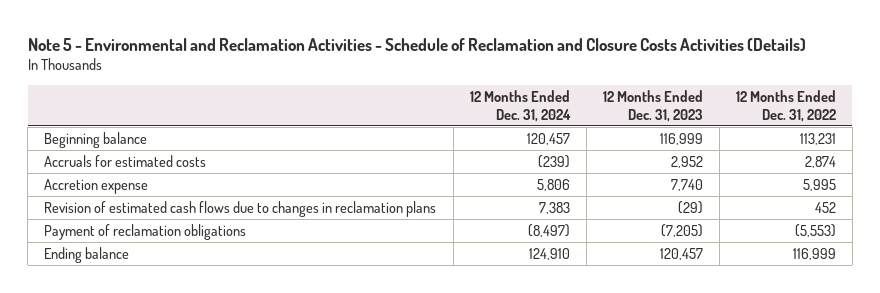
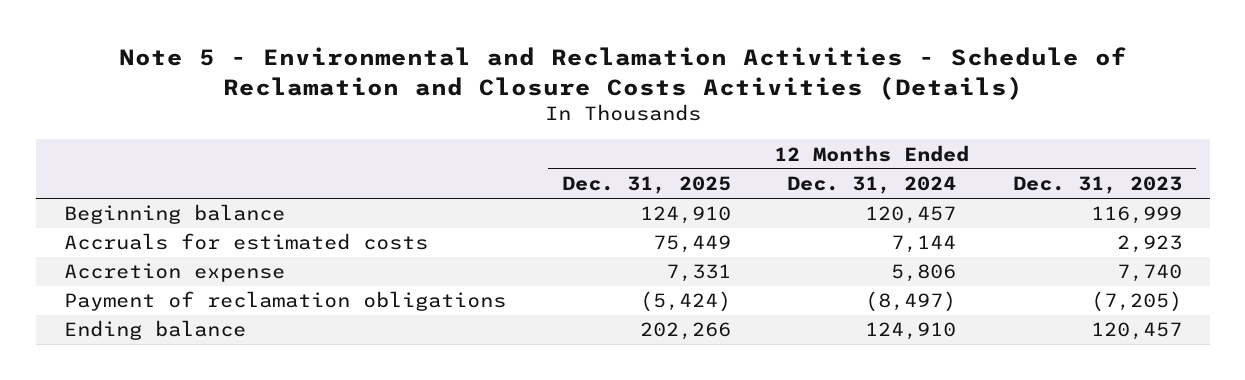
[735,90,836,122] 12 Months Ended Dec. 31, 2022 -> none
none -> [562,176,732,195] Dec. 31, 2025
[537,154,570,168] (239) -> [891,235,957,254] 7,144
[670,155,703,168] 2,952 -> [1116,235,1182,254] 2,923
[44,200,437,217] Revision of estimated cash flows due to changes in reclamation plans -> none

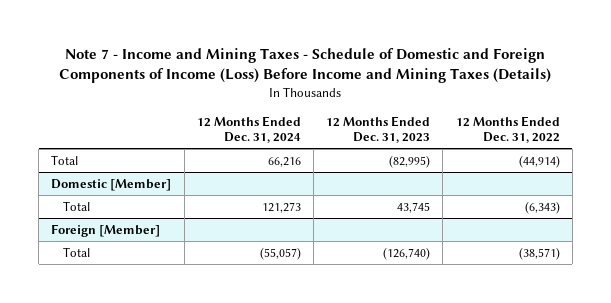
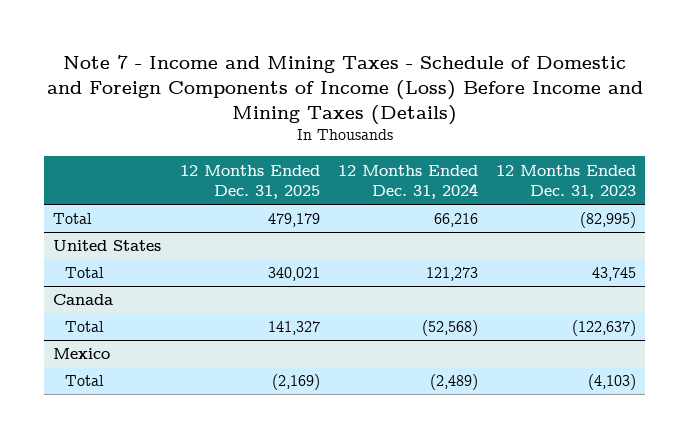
[455,115,560,144] 12 Months Ended Dec. 31, 2022 -> none
none -> [179,164,320,200] 12 Months Ended Dec. 31, 2025
[51,178,172,191] Domestic [Member] -> [53,240,162,252] United States
[51,223,161,237] Foreign [Member] -> [53,294,114,306] Canada
[259,246,301,260] (55,057) -> [421,320,478,337] (52,568)
[383,246,431,260] (126,740) -> [571,320,636,337] (122,637)
none -> [53,348,111,360] Mexico
none -> [65,375,105,387] Total

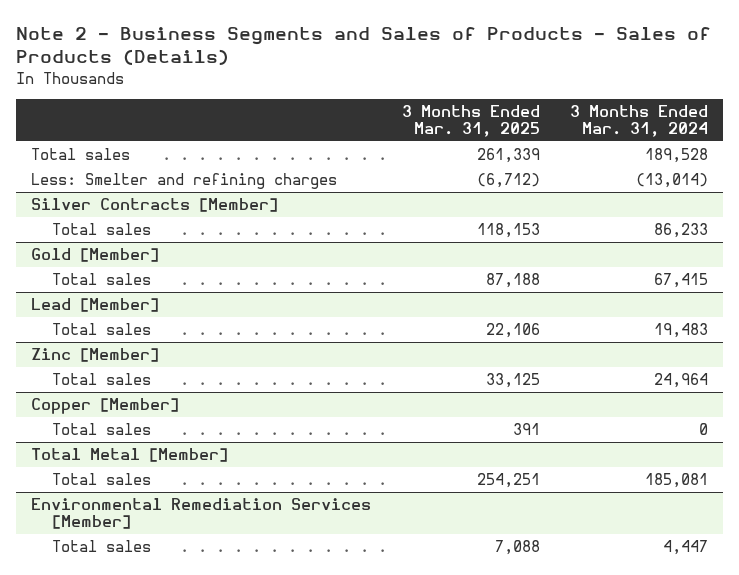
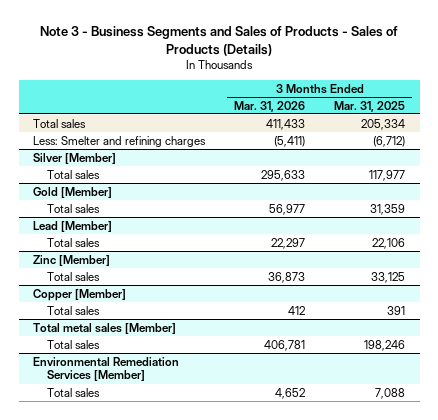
[16,26,712,66] Note 2 - Business Segments and Sales of Products - Sales of Products (Details) -> [40,26,399,56] Note 3 - Business Segments and Sales of Products - Sales of Products (Details)
[569,104,708,138] 3 Months Ended Mar. 31, 2024 -> none
none -> [234,100,306,112] Mar. 31, 2026
[476,148,540,164] 261,339 -> [361,118,406,130] 205,334
[31,198,279,213] Silver Contracts [Member] -> [33,152,117,164] Silver [Member]
[476,223,540,239] 118,153 -> [369,169,406,181] 117,977
[485,273,540,289] 87,188 -> [370,203,406,215] 31,359
[31,448,229,463] Total Metal [Member] -> [33,322,177,334] Total metal sales [Member]
[476,473,540,489] 254,251 -> [364,339,406,351] 198,246

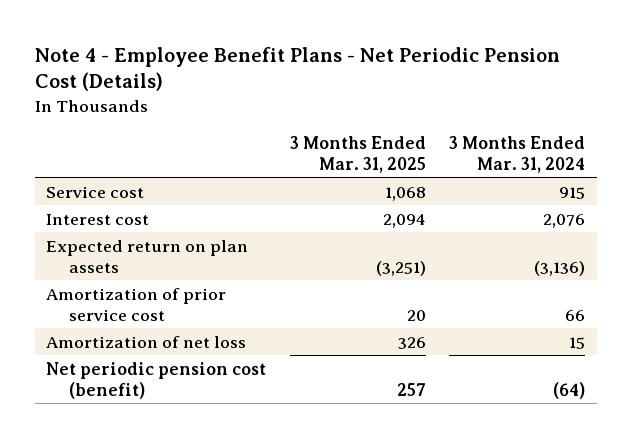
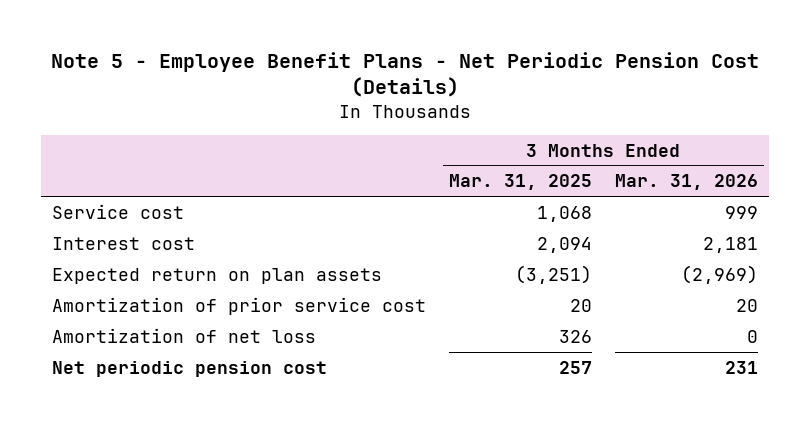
[34,46,560,92] Note 4 - Employee Benefit Plans - Net Periodic Pension Cost (Details) -> [51,51,760,98] Note 5 - Employee Benefit Plans - Net Periodic Pension Cost (Details)
[449,135,586,173] 3 Months Ended Mar. 31, 2024 -> none
none -> [614,174,758,191] Mar. 31, 2026
[46,361,267,399] Net periodic pension cost (benefit) -> [52,360,328,377] Net periodic pension cost

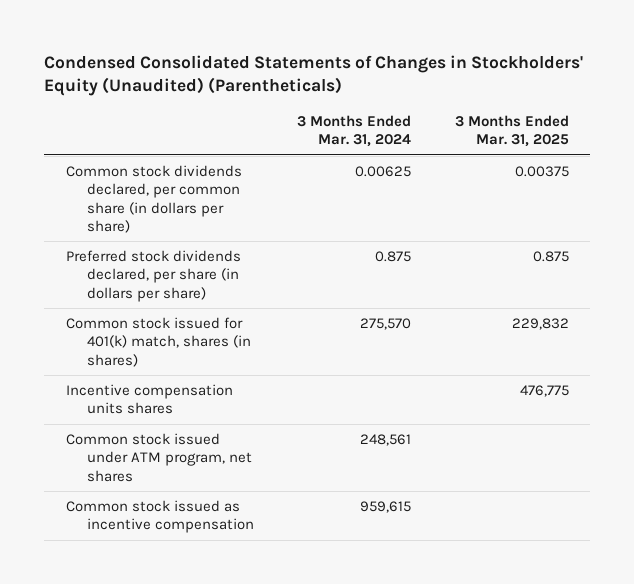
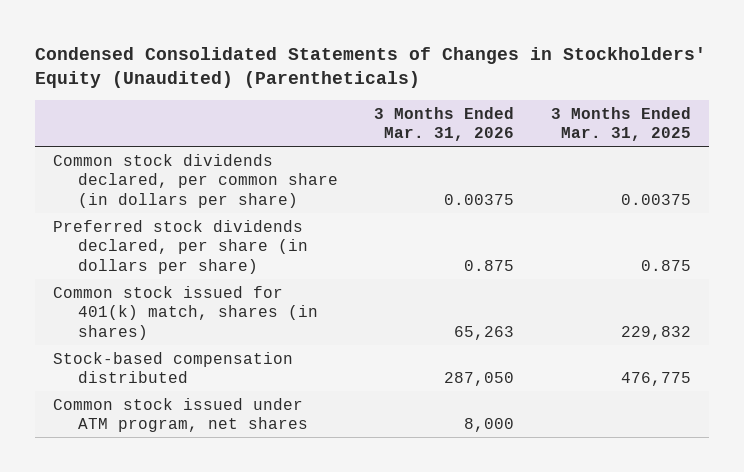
[297,114,412,148] 3 Months Ended Mar. 31, 2024 -> none
none -> [374,106,515,142] 3 Months Ended Mar. 31, 2026
[65,383,233,415] Incentive compensation units shares -> [53,351,294,384] Stock-based compensation distributed
[65,499,254,534] Common stock issued as incentive compensation -> none

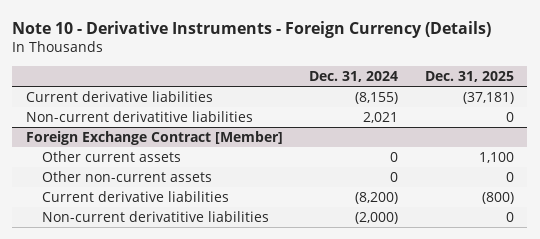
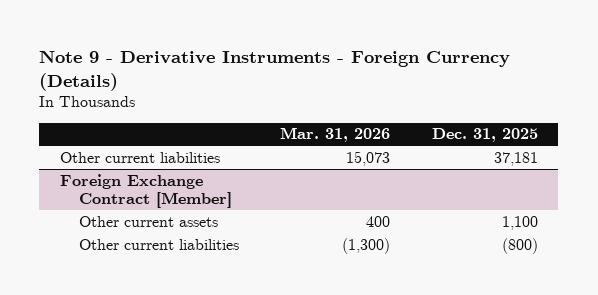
[12,20,492,38] Note 10 - Derivative Instruments - Foreign Currency (Details) -> [39,49,511,91] Note 9 - Derivative Instruments - Foreign Currency (Details)
[309,70,399,82] Dec. 31, 2024 -> none
none -> [280,127,391,143] Mar. 31, 2026
[25,110,253,122] Non-current derivatitive liabilities -> none
[25,90,213,102] Current derivative liabilities -> [59,151,220,163] Other current liabilities
[462,91,514,104] (37,181) -> [493,151,538,166] 37,181
[41,170,212,182] Other non-current assets -> none
[41,210,269,222] Non-current derivatitive liabilities -> none
[41,190,229,202] Current derivative liabilities -> [78,238,239,250] Other current liabilities

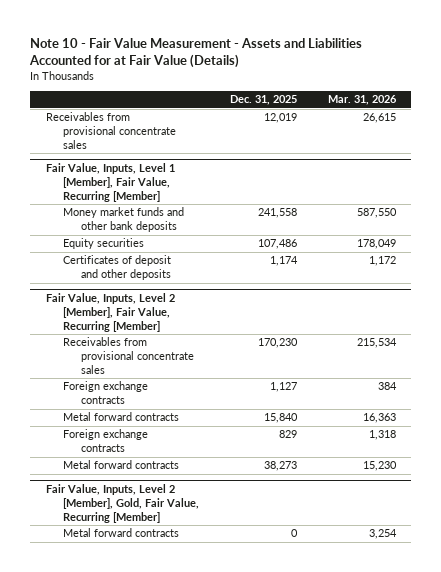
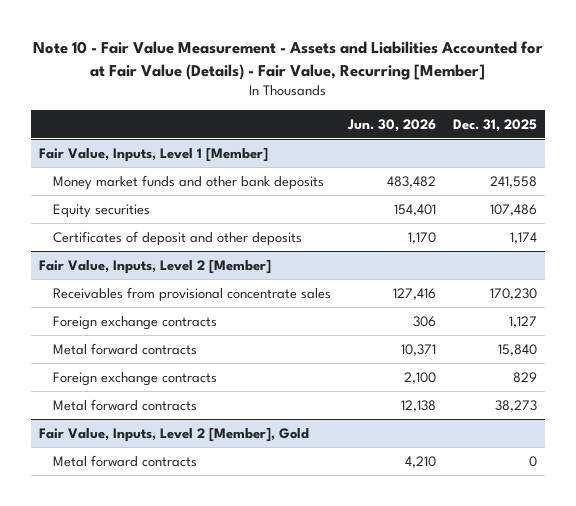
[29,37,363,68] Note 10 - Fair Value Measurement - Assets and Liabilities Accounted for at Fair Value (Details) -> [33,41,544,80] Note 10 - Fair Value Measurement - Assets and Liabilities Accounted for at Fair Value (Details) - Fair Value, Recurring [Member]
[327,95,397,106] Mar. 31, 2026 -> none
none -> [347,118,437,132] Jun. 30, 2026
[45,112,177,149] Receivables from provisional concentrate sales -> none
[45,163,175,202] Fair Value, Inputs, Level 1 [Member], Fair Value, Recurring [Member] -> [39,147,269,162] Fair Value, Inputs, Level 1 [Member]
[45,293,175,332] Fair Value, Inputs, Level 2 [Member], Fair Value, Recurring [Member] -> [39,259,272,274] Fair Value, Inputs, Level 2 [Member]
[45,484,200,523] Fair Value, Inputs, Level 2 [Member], Gold, Fair Value, Recurring [Member] -> [39,427,310,442] Fair Value, Inputs, Level 2 [Member], Gold

